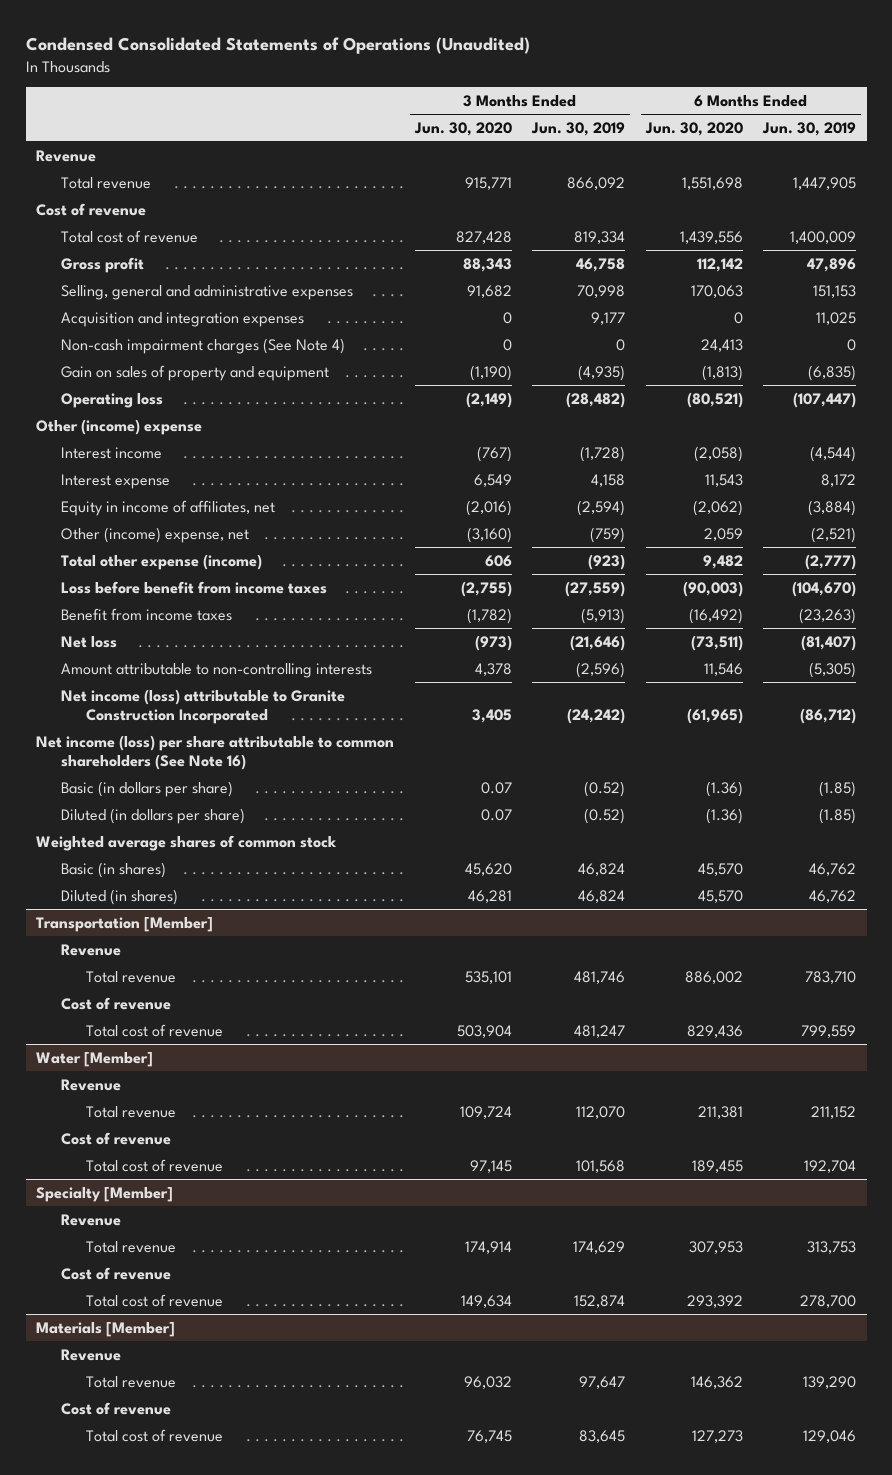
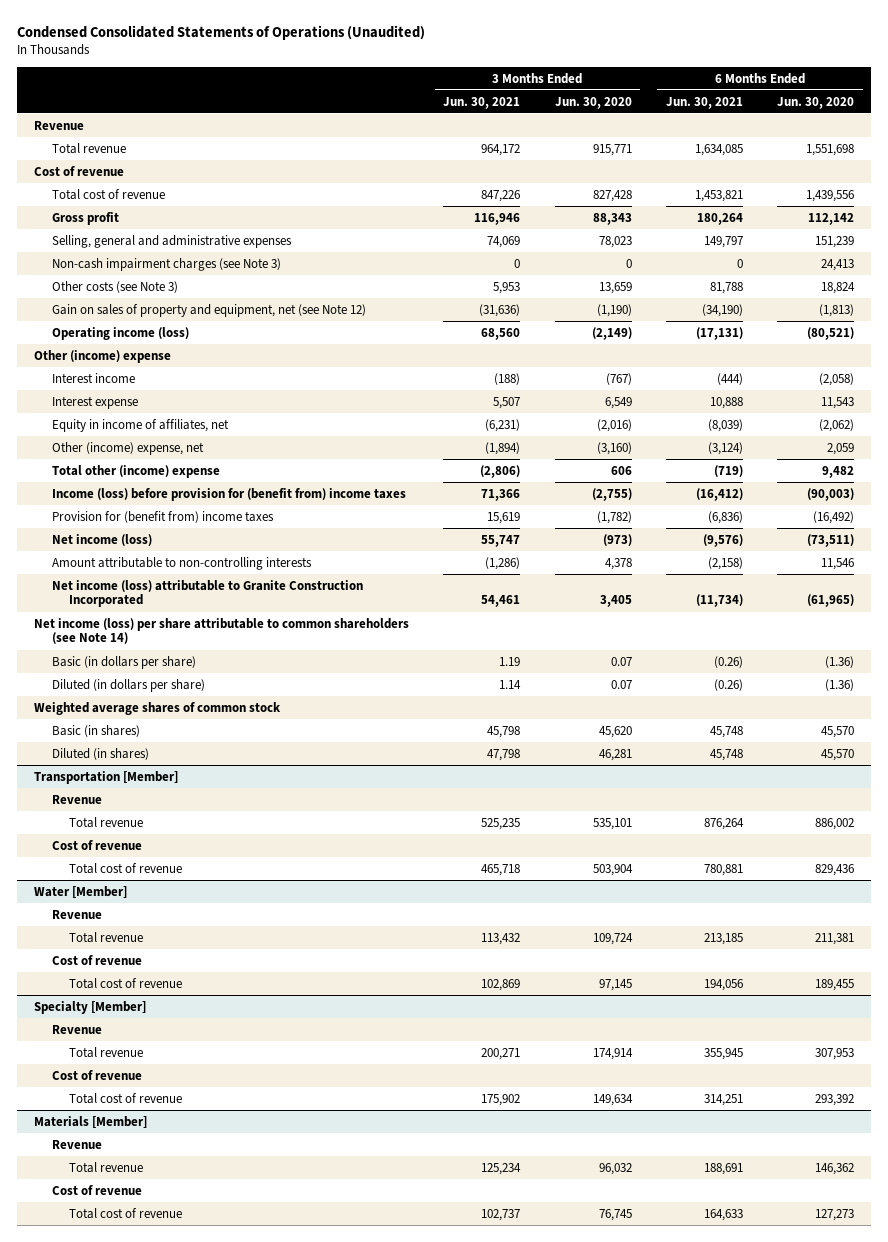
[531,121,626,136] Jun. 30, 2019 -> none
[762,121,857,136] Jun. 30, 2019 -> none
none -> [443,96,521,109] Jun. 30, 2021
none -> [665,96,743,109] Jun. 30, 2021
[61,311,305,327] Acquisition and integration expenses -> none
[466,284,512,298] 91,682 -> [598,235,632,248] 78,023
[690,284,743,298] 170,063 -> [814,235,854,248] 151,239
[61,337,346,354] Non-cash impairment charges (See Note 4) -> [51,257,281,271] Non-cash impairment charges (see Note 3)
none -> [51,280,178,293] Other costs (see Note 3)
[61,364,330,381] Gain on sales of property and equipment -> [51,303,366,317] Gain on sales of property and equipment, net (see Note 12)
[61,392,164,408] Operating loss -> [51,326,189,340] Operating income (loss)
[61,553,263,570] Total other expense (income) -> [51,464,220,478] Total other (income) expense
[61,580,328,594] Loss before benefit from income taxes -> [51,487,406,501] Income (loss) before provision for (benefit from) income taxes
[61,607,233,621] Benefit from income taxes -> [51,510,274,523] Provision for (benefit from) income taxes
[61,635,118,648] Net loss -> [51,533,152,546] Net income (loss)
[36,734,395,770] Net income (loss) per share attributable to common shareholders (See Note 16) -> [34,617,410,645] Net income (loss) per share attributable to common shareholders (see Note 14)

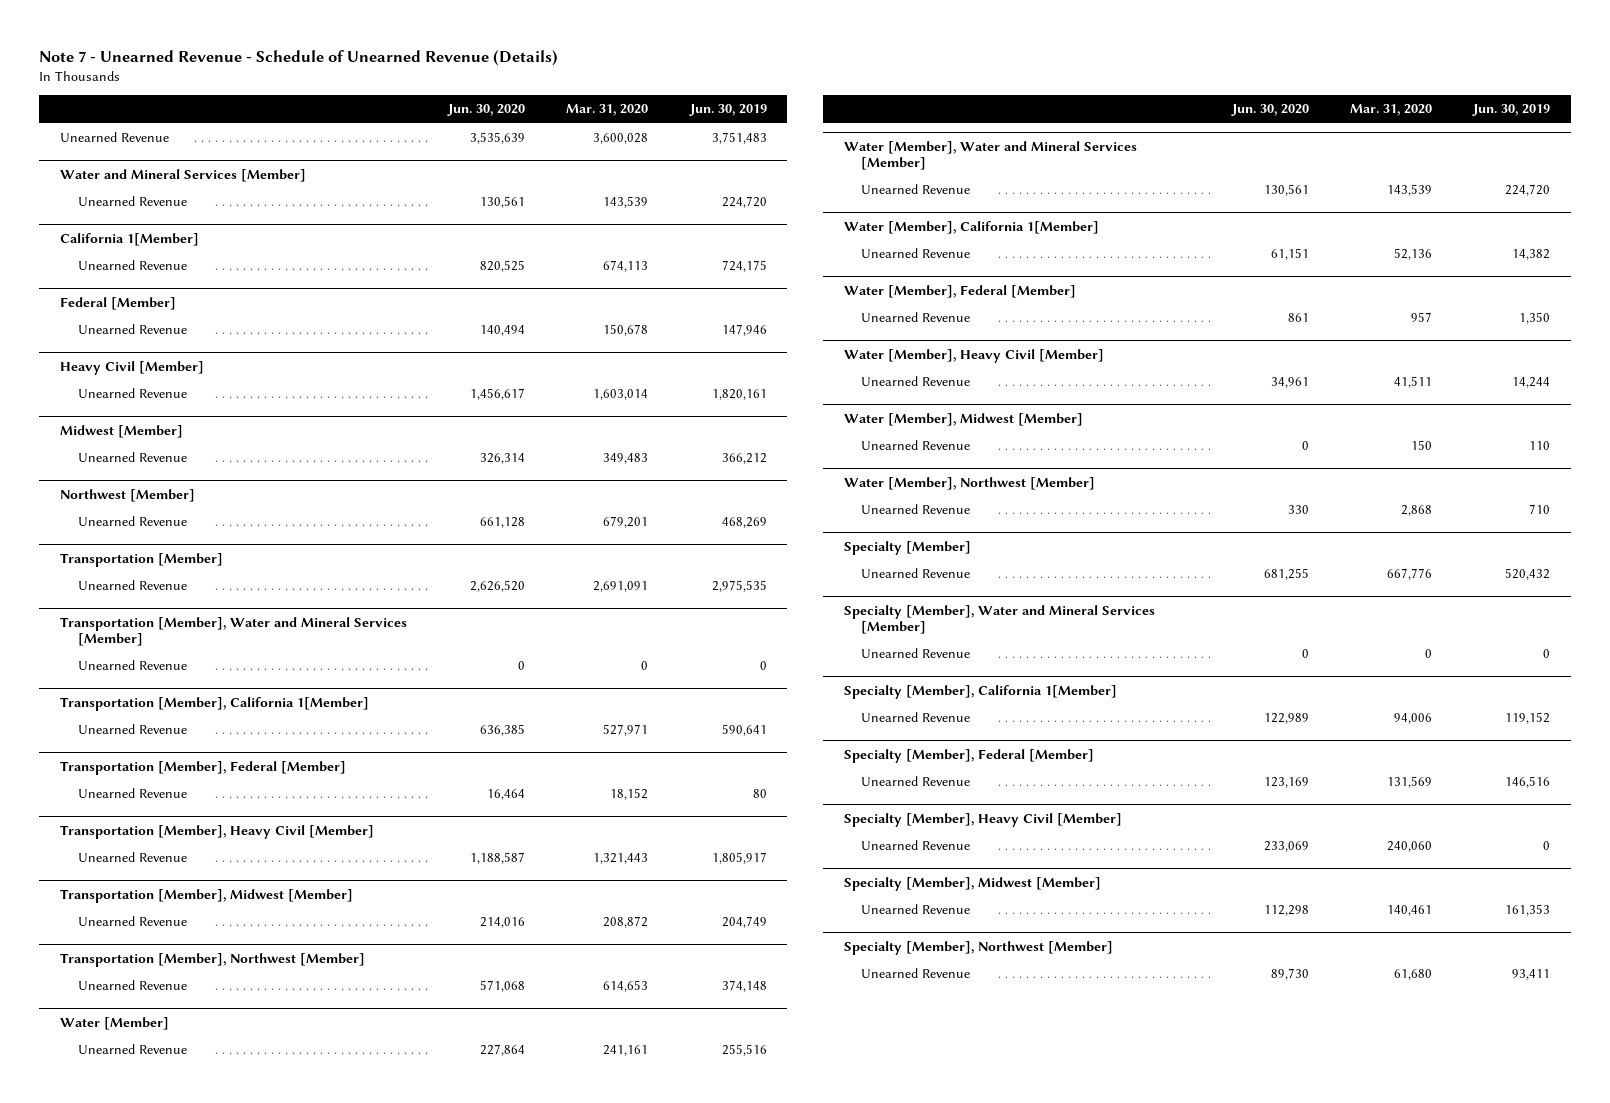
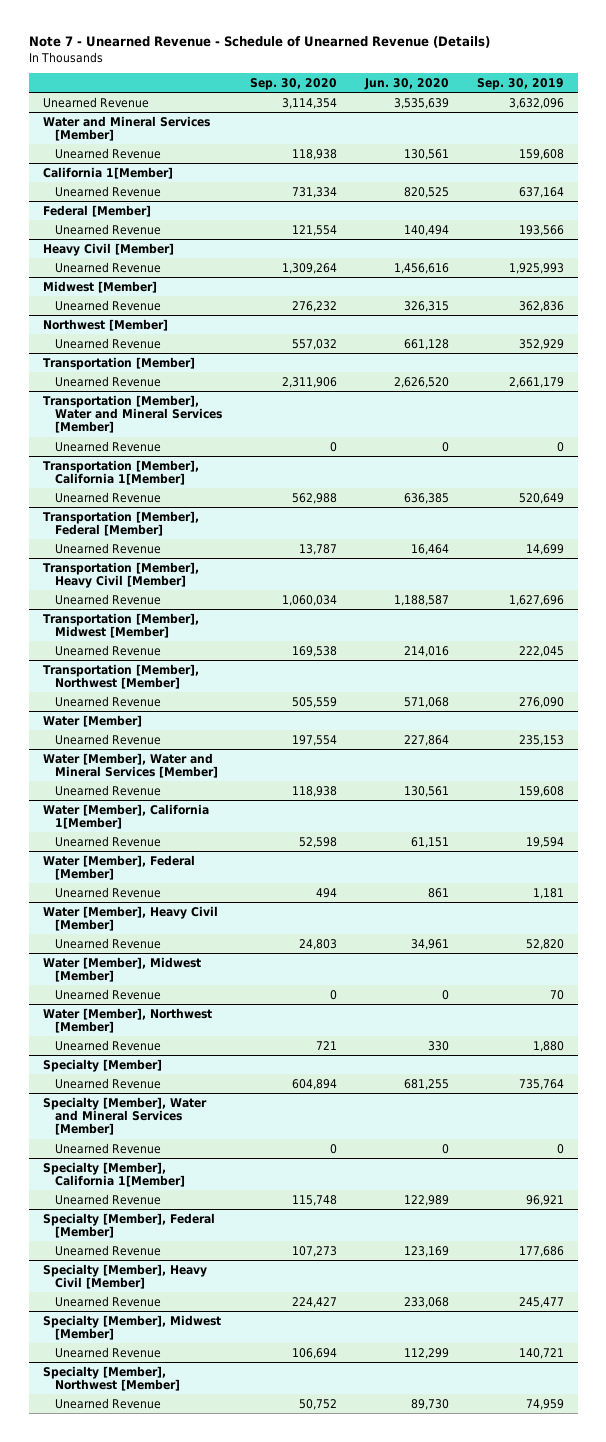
[566,104,649,117] Mar. 31, 2020 -> none
[688,104,767,117] Jun. 30, 2019 -> none
none -> [249,78,337,91] Sep. 30, 2020
none -> [476,78,564,91] Sep. 30, 2019
[470,388,526,401] 1,456,617 -> [393,262,449,274] 1,456,616
[480,453,526,465] 326,314 -> [403,300,449,312] 326,315
[1263,841,1309,853] 233,069 -> [403,1296,449,1308] 233,068
[1263,905,1309,917] 112,298 -> [403,1347,449,1359] 112,299

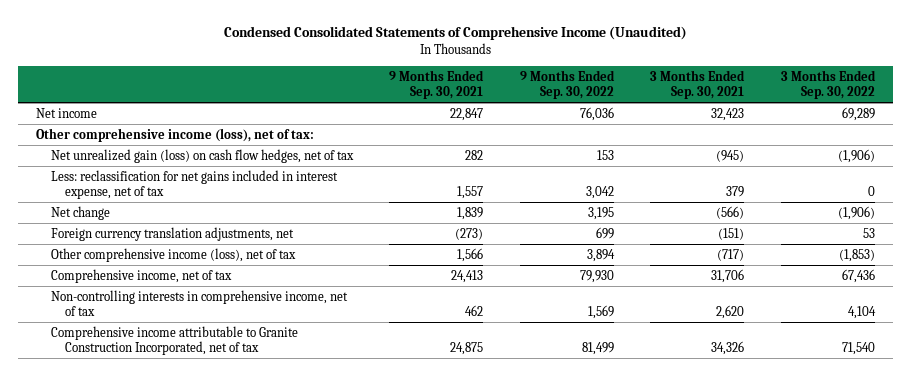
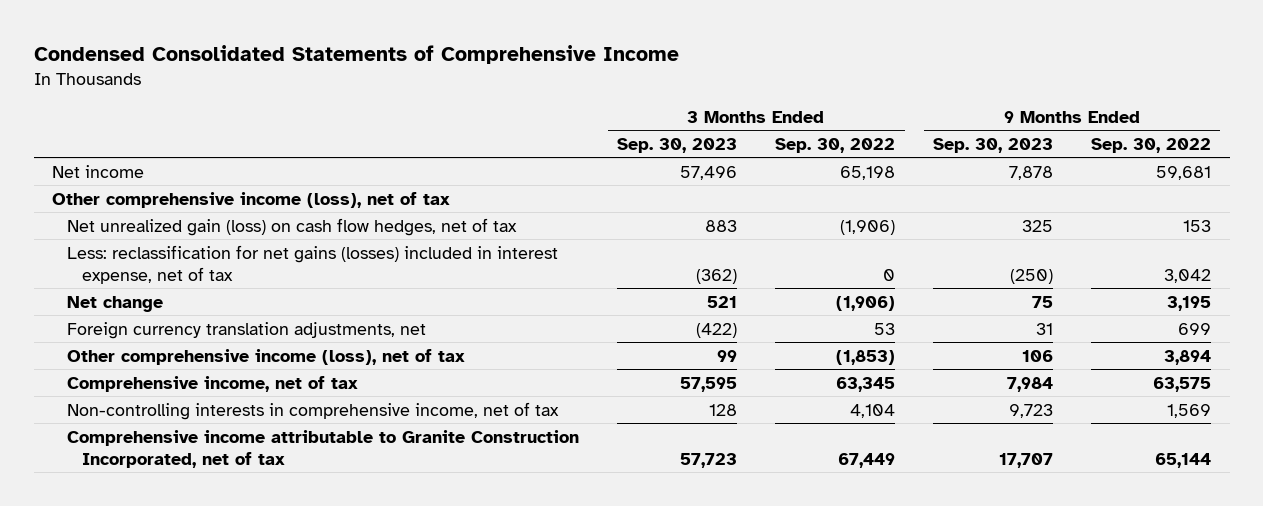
[223,26,687,41] Condensed Consolidated Statements of Comprehensive Income (Unaudited) -> [33,45,679,65] Condensed Consolidated Statements of Comprehensive Income
[389,69,485,100] 9 Months Ended Sep. 30, 2021 -> none
[650,69,746,100] 3 Months Ended Sep. 30, 2021 -> none
none -> [617,137,738,153] Sep. 30, 2023
none -> [932,137,1053,153] Sep. 30, 2023
[579,106,614,121] 76,036 -> [1155,165,1211,180] 59,681
[841,106,875,121] 69,289 -> [840,165,896,180] 65,198
[36,127,315,142] Other comprehensive income (loss), net of tax: -> [52,191,451,208] Other comprehensive income (loss), net of tax
[50,169,338,199] Less: reclassification for net gains included in interest expense, net of tax -> [67,244,559,284] Less: reclassification for net gains (losses) included in interest expense, net of tax
[579,269,614,283] 79,930 -> [1152,376,1211,392] 63,575
[841,268,875,283] 67,436 -> [836,376,896,392] 63,345
[581,341,614,355] 81,499 -> [1154,452,1211,468] 65,144
[841,341,875,355] 71,540 -> [838,452,896,468] 67,449

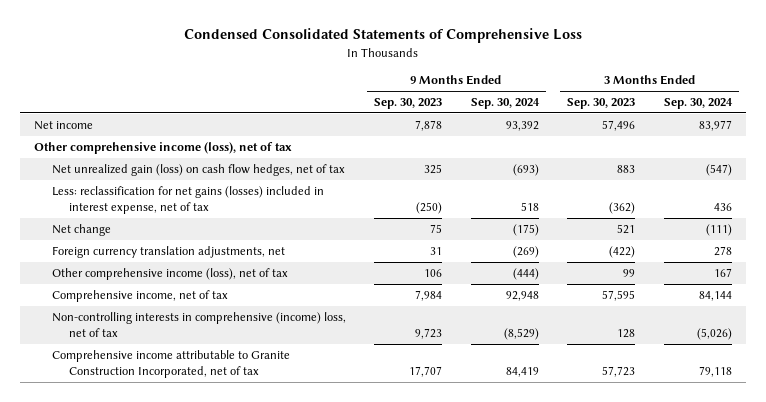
[33,45,679,65] Condensed Consolidated Statements of Comprehensive Income -> [183,28,582,44] Condensed Consolidated Statements of Comprehensive Loss
[775,137,896,153] Sep. 30, 2022 -> none
[1090,137,1211,153] Sep. 30, 2022 -> none
none -> [470,98,540,110] Sep. 30, 2024
none -> [663,98,733,110] Sep. 30, 2024
[67,401,560,420] Non-controlling interests in comprehensive income, net of tax -> [51,312,346,338] Non-controlling interests in comprehensive (income) loss, net of tax

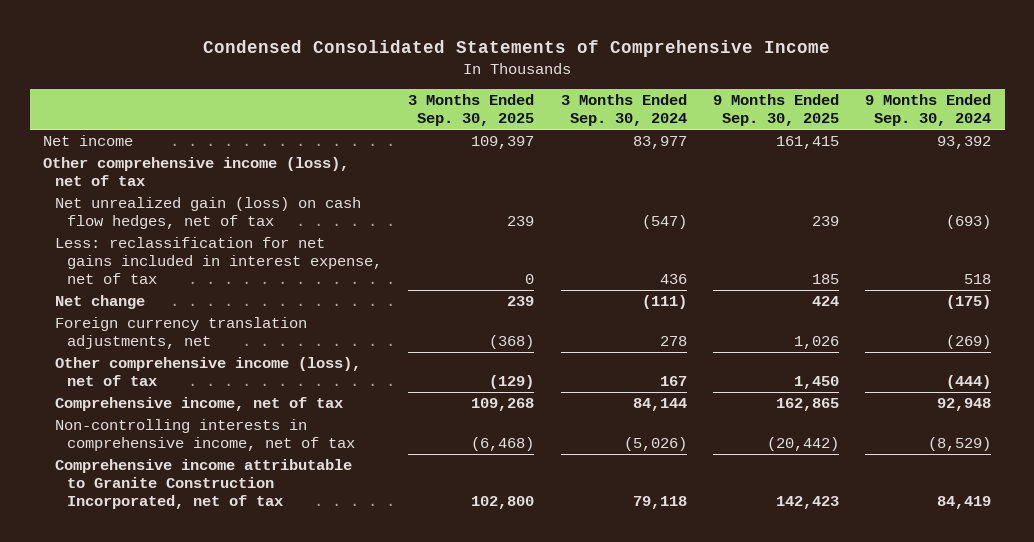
[183,28,582,44] Condensed Consolidated Statements of Comprehensive Loss -> [203,40,831,58] Condensed Consolidated Statements of Comprehensive Income
[374,98,443,110] Sep. 30, 2023 -> none
[567,98,636,110] Sep. 30, 2023 -> none
none -> [408,94,535,127] 3 Months Ended Sep. 30, 2025
none -> [713,94,840,127] 9 Months Ended Sep. 30, 2025
[51,186,324,215] Less: reclassification for net gains (losses) included in interest expense, net of tax -> [54,237,382,285] Less: reclassification for net gains included in interest expense, net of tax
[51,312,346,338] Non-controlling interests in comprehensive (income) loss, net of tax -> [54,419,355,452] Non-controlling interests in comprehensive income, net of tax

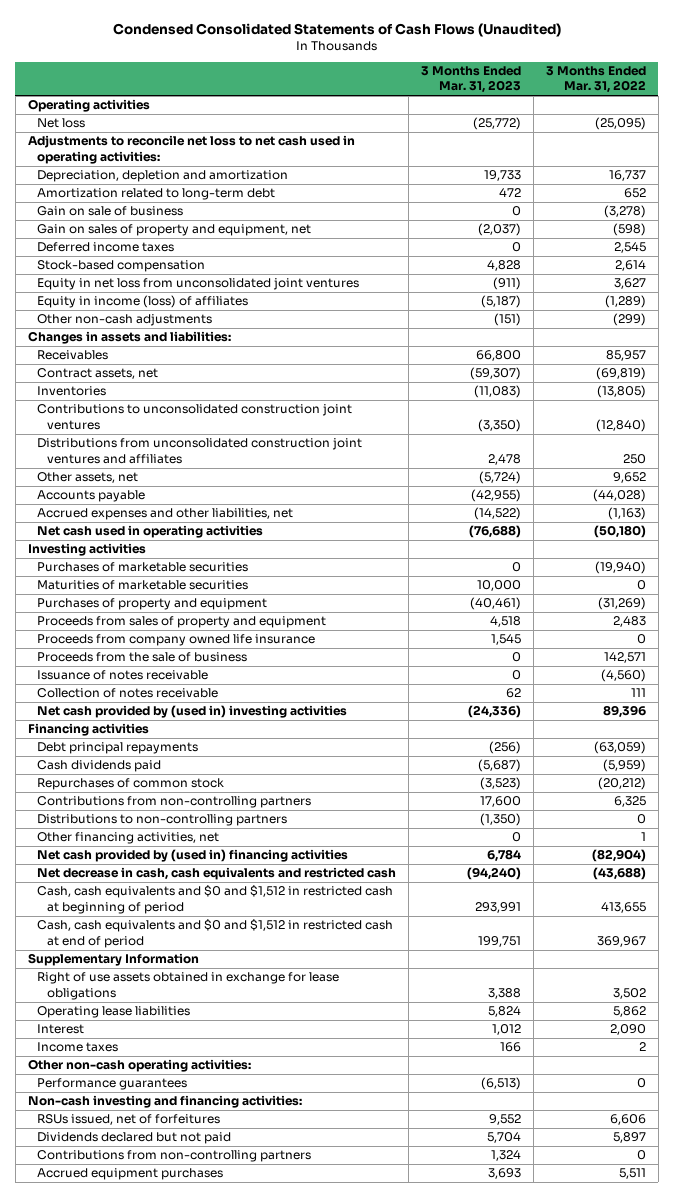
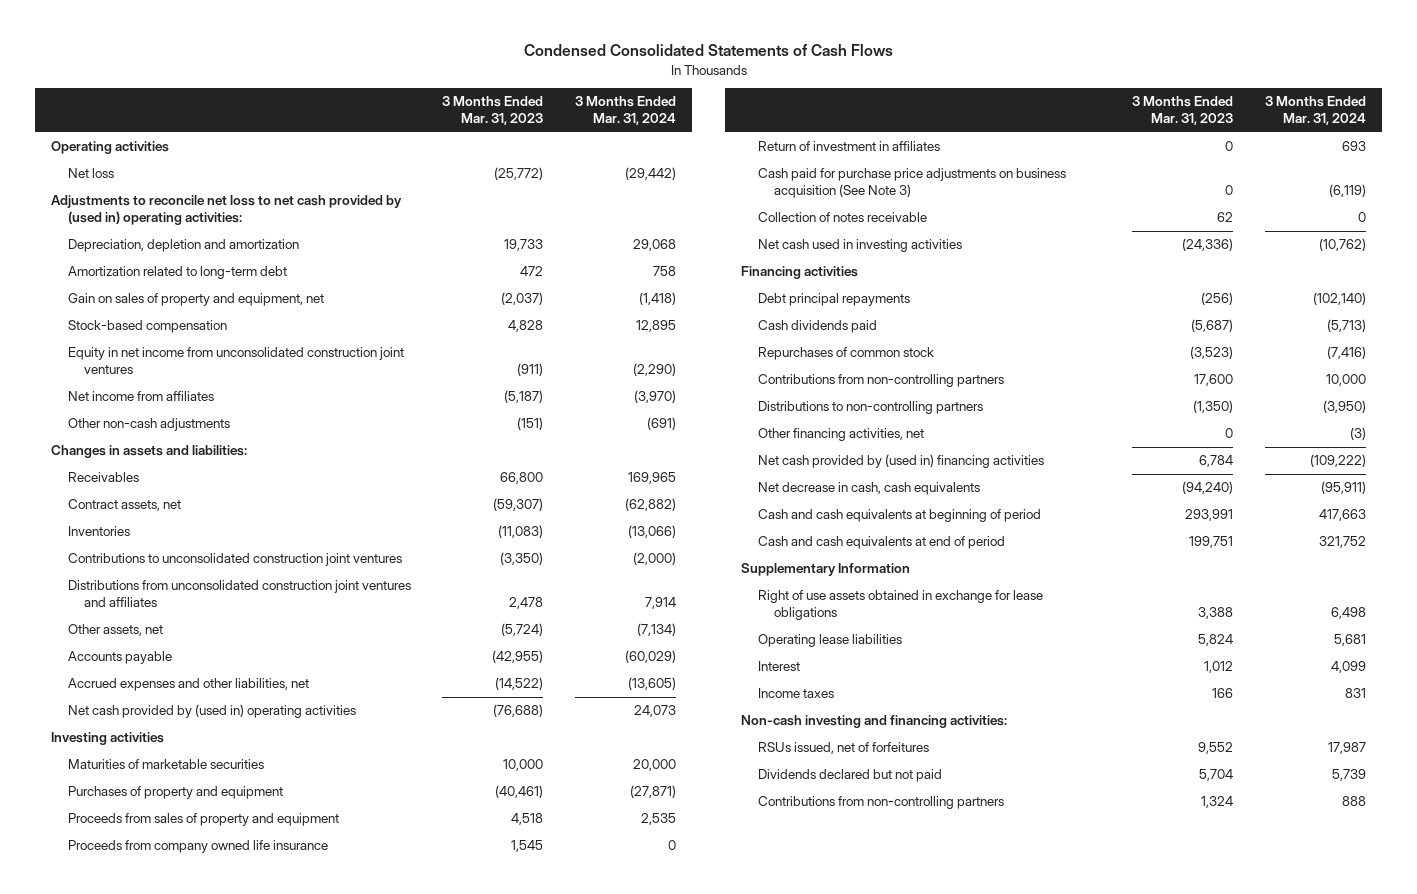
[112,22,561,37] Condensed Consolidated Statements of Cash Flows (Unaudited) -> [523,44,893,57] Condensed Consolidated Statements of Cash Flows
[546,66,647,94] 3 Months Ended Mar. 31, 2022 -> none
none -> [574,96,676,126] 3 Months Ended Mar. 31, 2024
[27,135,355,164] Adjustments to reconcile net loss to net cash used in operating activities: -> [50,195,402,226] Adjustments to reconcile net loss to net cash provided by (used in) operating activities:
[37,206,184,217] Gain on sale of business -> none
[37,242,175,253] Deferred income taxes -> none
[37,278,360,291] Equity in net loss from unconsolidated joint ventures -> [67,347,404,375] Equity in net income from unconsolidated construction joint ventures
[37,295,249,309] Equity in income (loss) of affiliates -> [67,391,214,402] Net income from affiliates
[37,525,264,539] Net cash used in operating activities -> [67,704,356,719] Net cash provided by (used in) operating activities
[37,562,249,573] Purchases of marketable securities -> none
[37,652,248,663] Proceeds from the sale of business -> none
[37,670,209,681] Issuance of notes receivable -> none
none -> [757,141,940,152] Return of investment in affiliates
none -> [757,168,1066,199] Cash paid for purchase price adjustments on business acquisition (See Note 3)
[37,705,348,719] Net cash provided by (used in) investing activities -> [757,239,962,253] Net cash used in investing activities
[37,867,397,881] Net decrease in cash, cash equivalents and restricted cash -> [757,482,980,496] Net decrease in cash, cash equivalents
[37,885,394,914] Cash, cash equivalents and $0 and $1,512 in restricted cash at beginning of period -> [757,509,1041,523] Cash and cash equivalents at beginning of period
[37,919,394,948] Cash, cash equivalents and $0 and $1,512 in restricted cash at end of period -> [757,536,1005,550] Cash and cash equivalents at end of period
[27,1059,251,1073] Other non-cash operating activities: -> none
[37,1078,188,1091] Performance guarantees -> none
[37,1168,224,1181] Accrued equipment purchases -> none

